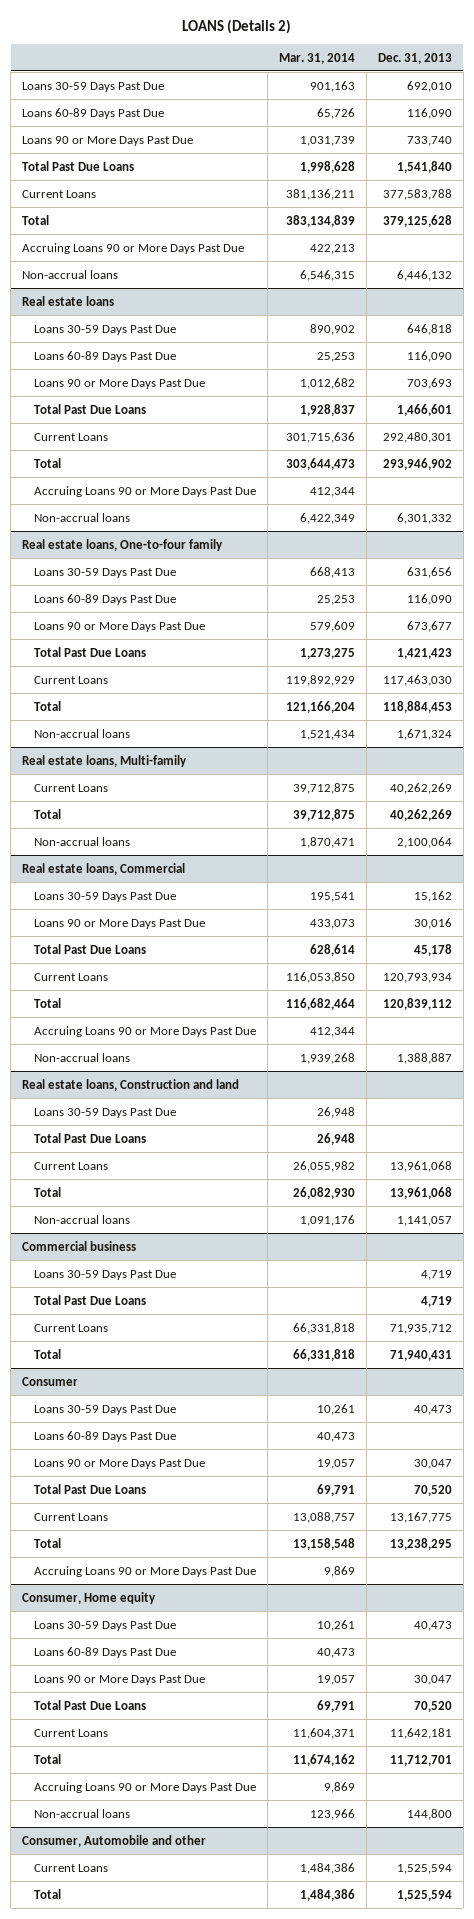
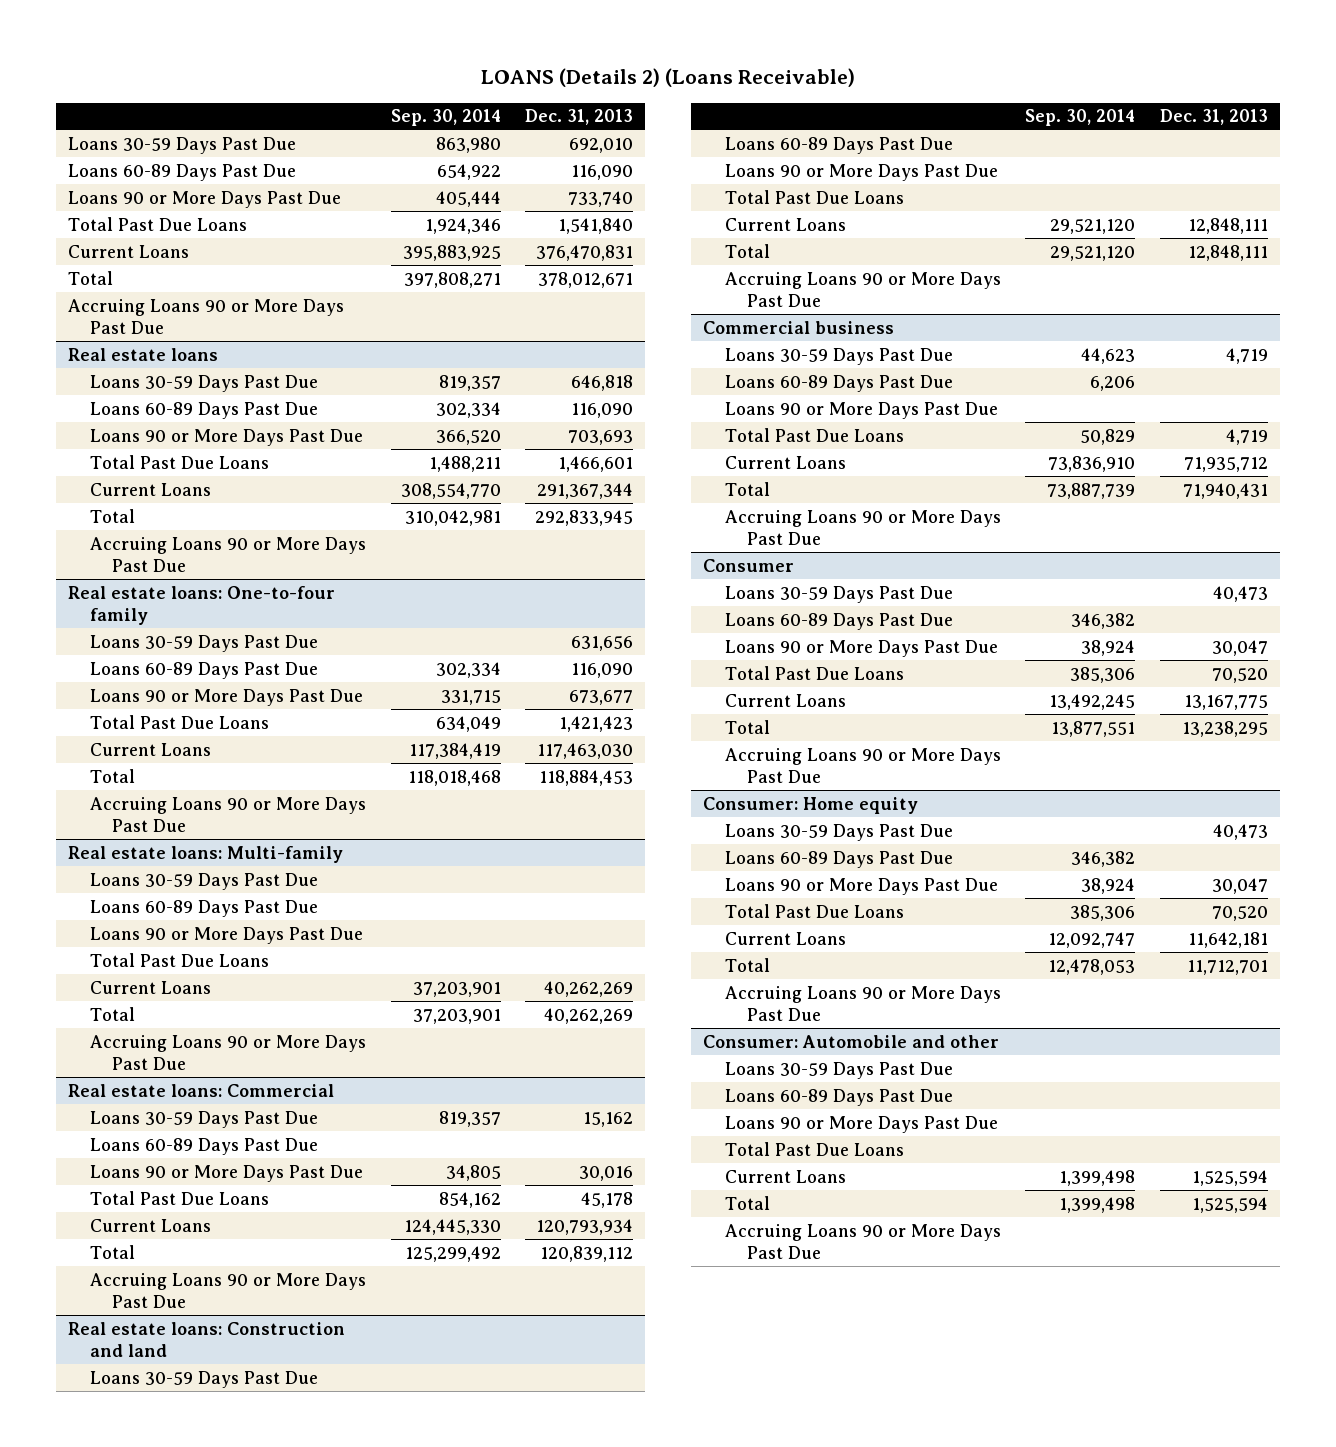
[181,18,291,34] LOANS (Details 2) -> [480,68,855,88] LOANS (Details 2) (Loans Receivable)
[278,52,355,64] Mar. 31, 2014 -> none
none -> [390,109,501,127] Sep. 30, 2014
[382,188,452,200] 377,583,788 -> [535,244,633,261] 376,470,831
[382,214,452,227] 379,125,628 -> [537,271,633,288] 378,012,671
[22,269,119,279] Non-accrual loans -> none
[382,431,452,443] 292,480,301 -> [536,482,633,499] 291,367,344
[382,457,452,470] 293,946,902 -> [534,509,633,526] 292,833,945
[33,512,130,522] Non-accrual loans -> none
[22,538,224,551] Real estate loans, One-to-four family -> [68,585,336,625] Real estate loans: One-to-four family
[33,728,130,738] Non-accrual loans -> none
none -> [90,796,367,832] Accruing Loans 90 or More Days Past Due
[22,754,188,767] Real estate loans, Multi-family -> [68,845,344,863] Real estate loans: Multi-family
none -> [90,872,319,890] Loans 30-59 Days Past Due
none -> [90,899,319,917] Loans 60-89 Days Past Due
none -> [90,926,364,944] Loans 90 or More Days Past Due
none -> [90,952,270,967] Total Past Due Loans
[33,836,130,846] Non-accrual loans -> none
none -> [90,1034,367,1070] Accruing Loans 90 or More Days Past Due
[22,862,186,875] Real estate loans, Commercial -> [68,1083,335,1097] Real estate loans: Commercial
none -> [90,1137,319,1155] Loans 60-89 Days Past Due
[33,1052,130,1062] Non-accrual loans -> none
[22,1078,240,1091] Real estate loans, Construction and land -> [68,1321,346,1357] Real estate loans: Construction and land
none -> [724,136,953,154] Loans 60-89 Days Past Due
none -> [724,163,998,181] Loans 90 or More Days Past Due
[33,1214,130,1224] Non-accrual loans -> none
[389,1160,452,1172] 13,961,068 -> [1187,217,1268,234] 12,848,111
[389,1186,452,1199] 13,961,068 -> [1187,244,1268,261] 12,848,111
none -> [724,271,1001,307] Accruing Loans 90 or More Days Past Due
none -> [724,374,953,392] Loans 60-89 Days Past Due
none -> [724,401,998,419] Loans 90 or More Days Past Due
none -> [724,509,1001,545] Accruing Loans 90 or More Days Past Due
[22,1591,157,1604] Consumer, Home equity -> [702,796,918,814] Consumer: Home equity
[33,1808,130,1818] Non-accrual loans -> none
[22,1834,207,1847] Consumer, Automobile and other -> [702,1034,999,1048] Consumer: Automobile and other
none -> [724,1061,953,1079] Loans 30-59 Days Past Due
none -> [724,1088,953,1106] Loans 60-89 Days Past Due
none -> [724,1115,998,1133] Loans 90 or More Days Past Due
none -> [724,1141,904,1156] Total Past Due Loans
none -> [724,1223,1001,1259] Accruing Loans 90 or More Days Past Due

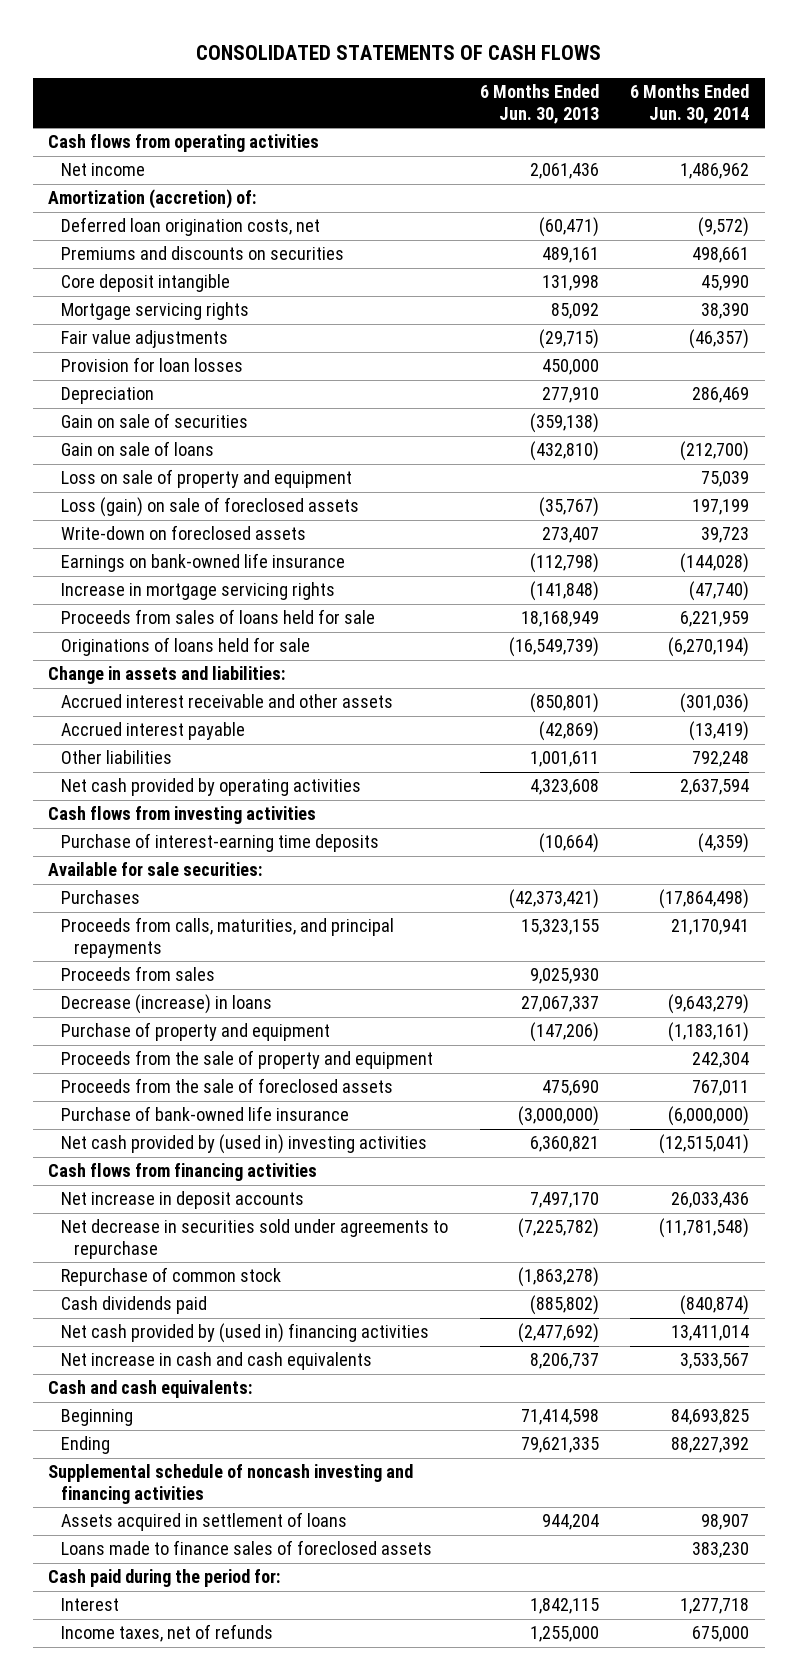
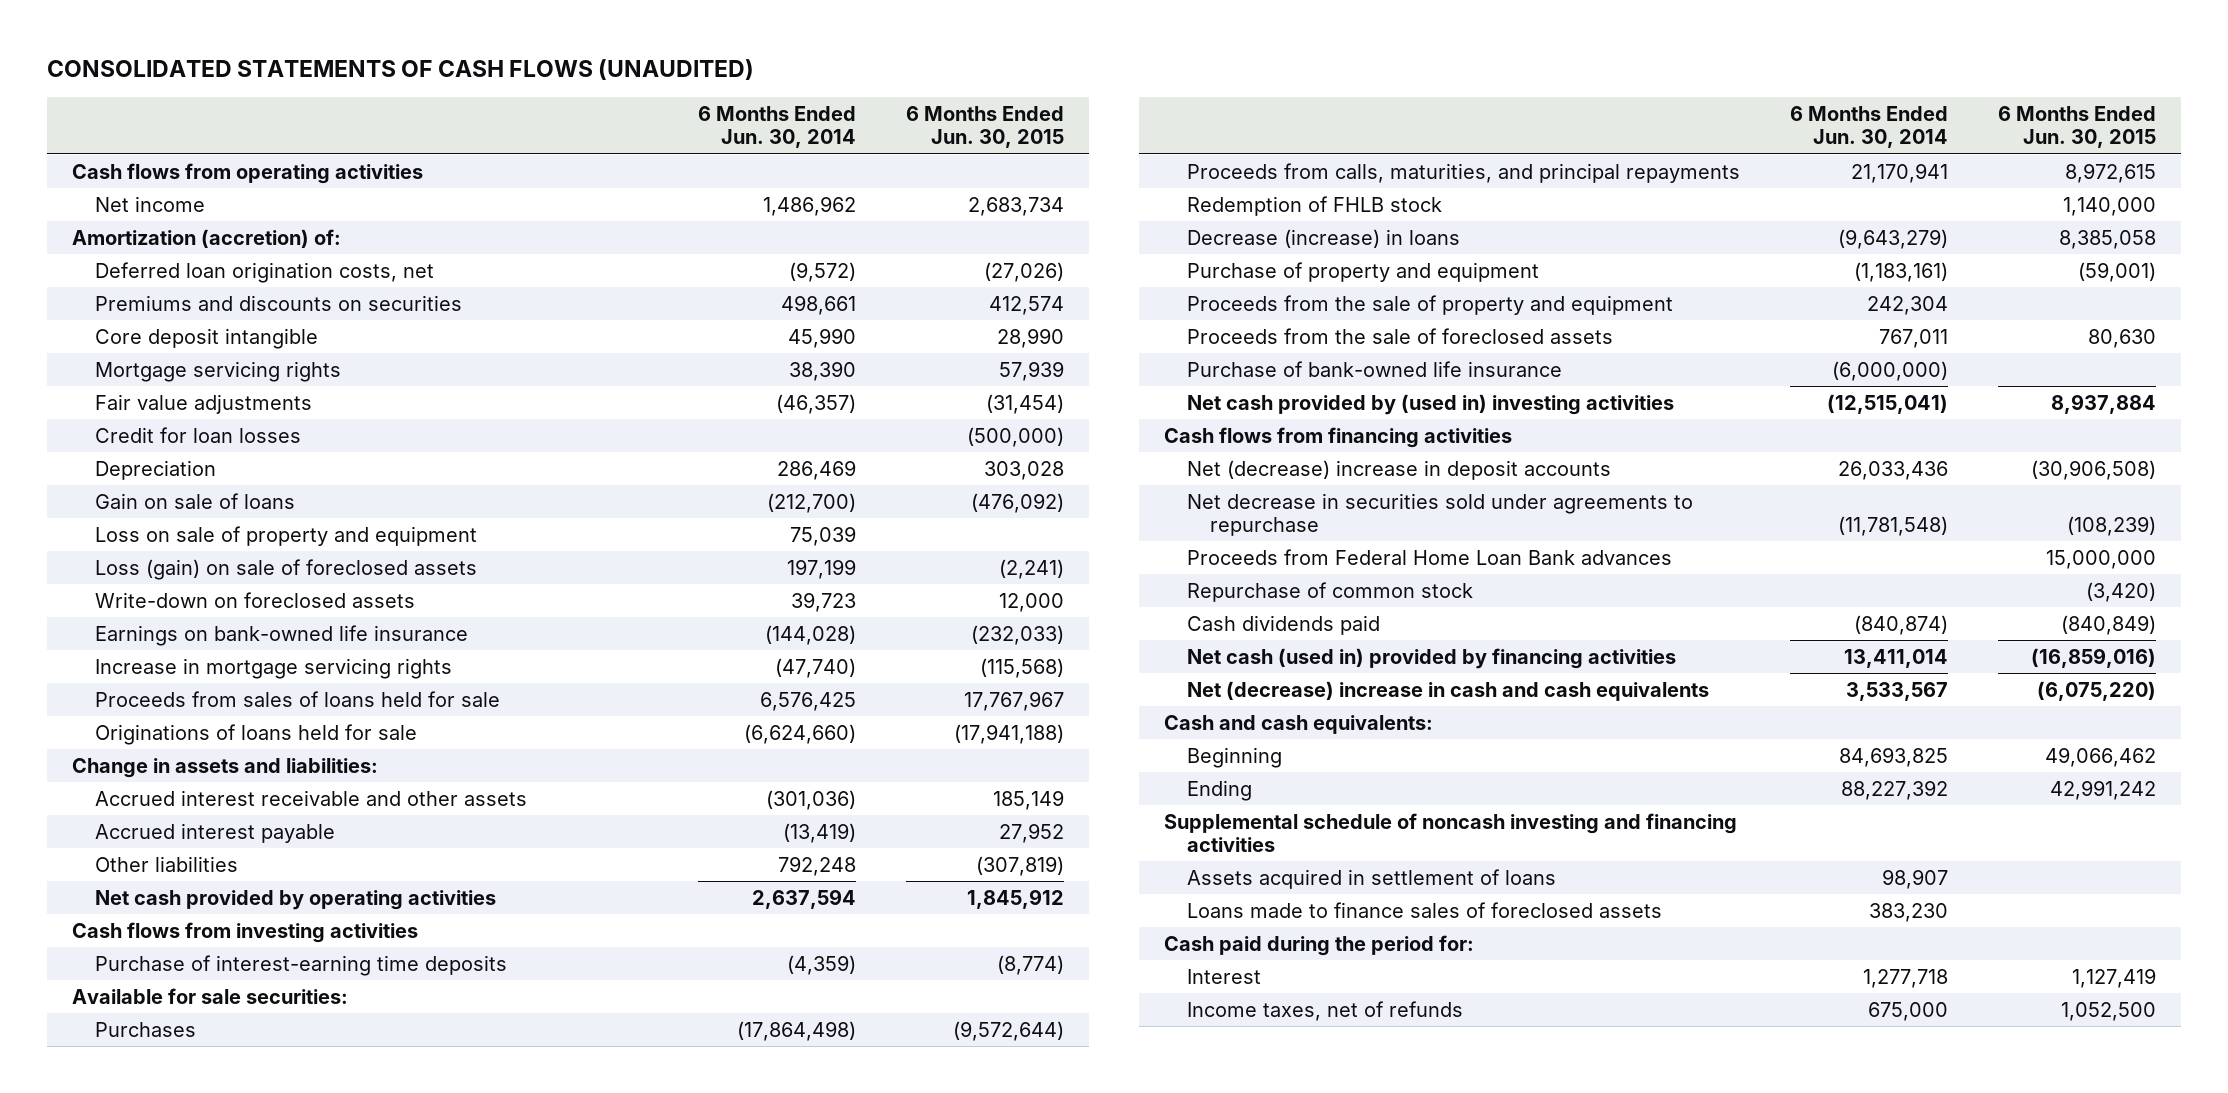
[195,45,601,61] CONSOLIDATED STATEMENTS OF CASH FLOWS -> [46,59,754,81] CONSOLIDATED STATEMENTS OF CASH FLOWS (UNAUDITED)
[479,84,599,124] 6 Months Ended Jun. 30, 2013 -> none
none -> [905,106,1064,149] 6 Months Ended Jun. 30, 2015
[61,357,244,373] Provision for loan losses -> [94,426,301,443] Credit for loan losses
[61,413,249,429] Gain on sale of securities -> none
[680,611,750,628] 6,221,959 -> [759,691,856,711] 6,576,425
[668,637,750,658] (6,270,194) -> [743,723,856,744] (6,624,660)
[61,966,216,982] Proceeds from sales -> none
none -> [1186,195,1442,216] Redemption of FHLB stock
[61,1191,305,1210] Net increase in deposit accounts -> [1186,459,1611,480] Net (decrease) increase in deposit accounts
none -> [1186,548,1672,565] Proceeds from Federal Home Loan Bank advances
[61,1323,430,1344] Net cash provided by (used in) financing activities -> [1186,647,1676,669] Net cash (used in) provided by financing activities
[61,1352,373,1371] Net increase in cash and cash equivalents -> [1186,680,1709,701] Net (decrease) increase in cash and cash equivalents

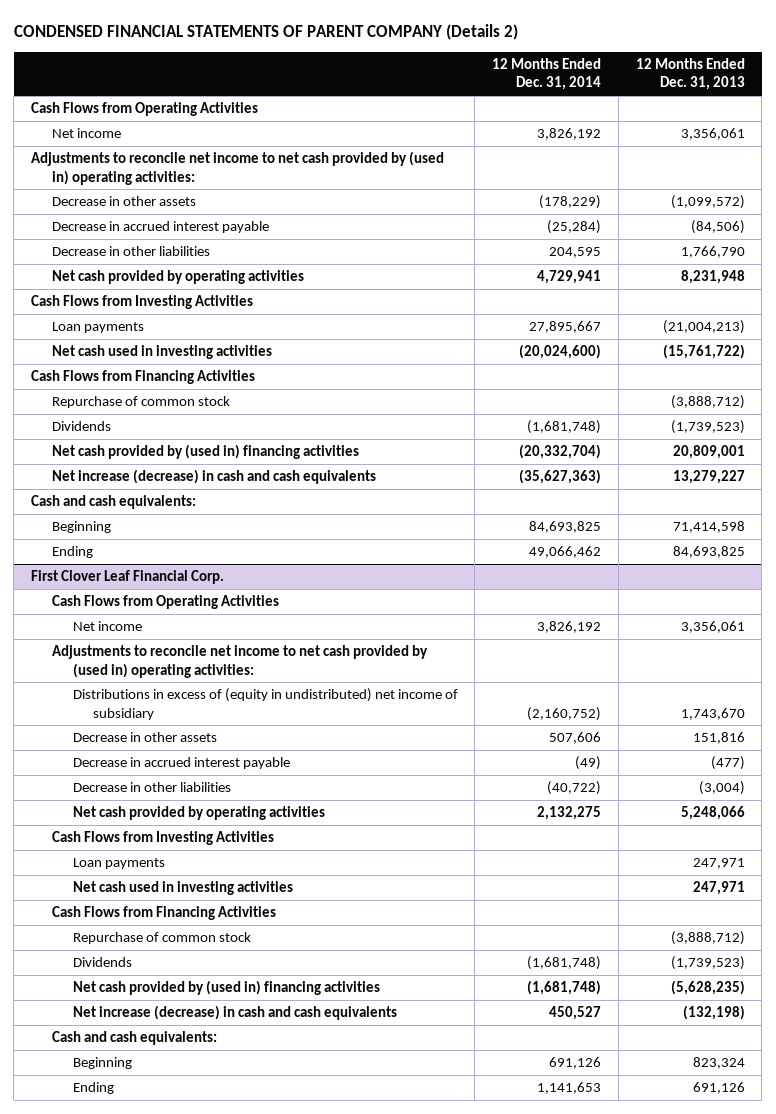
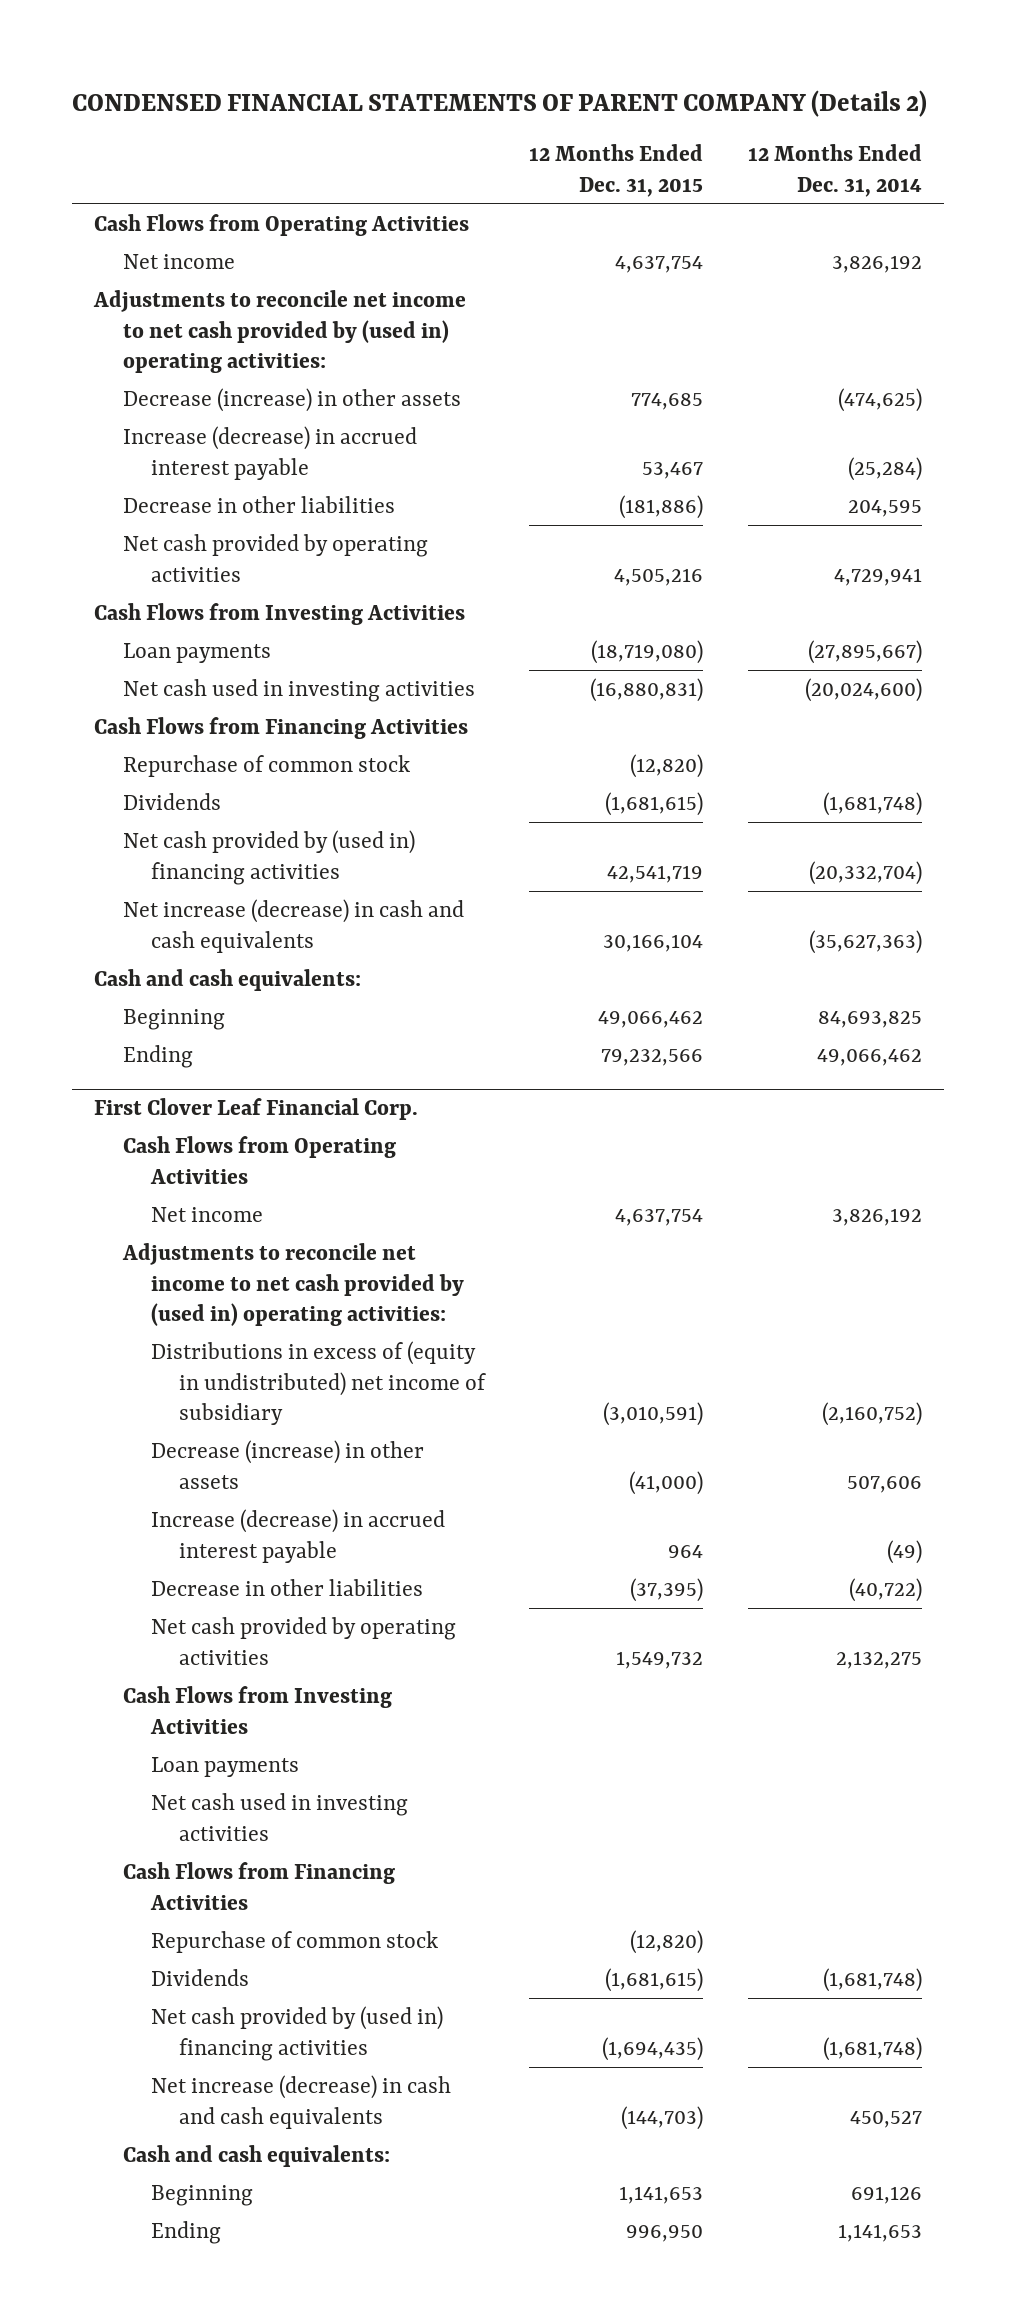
[635,58,745,91] 12 Months Ended Dec. 31, 2013 -> none
none -> [529,144,704,197] 12 Months Ended Dec. 31, 2015
[51,196,196,207] Decrease in other assets -> [122,387,461,412] Decrease (increase) in other assets
[539,195,602,210] (178,229) -> [837,387,922,412] (474,625)
[51,221,269,234] Decrease in accrued interest payable -> [122,425,417,480] Increase (decrease) in accrued interest payable
[529,321,602,334] 27,895,667 -> [807,639,922,664] (27,895,667)
[72,732,217,743] Decrease in other assets -> [150,1439,424,1489] Decrease (increase) in other assets
[72,757,290,770] Decrease in accrued interest payable -> [150,1508,445,1563] Increase (decrease) in accrued interest payable

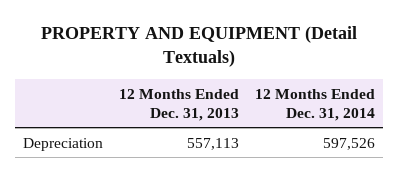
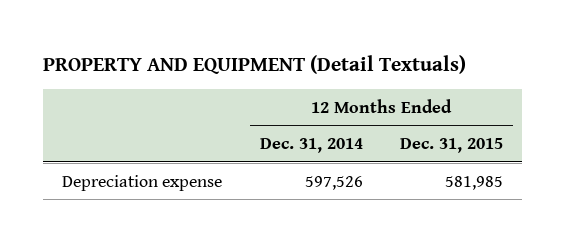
[118,88,239,121] 12 Months Ended Dec. 31, 2013 -> none
none -> [400,138,504,154] Dec. 31, 2015
[22,137,103,151] Depreciation -> [61,174,222,191] Depreciation expense

